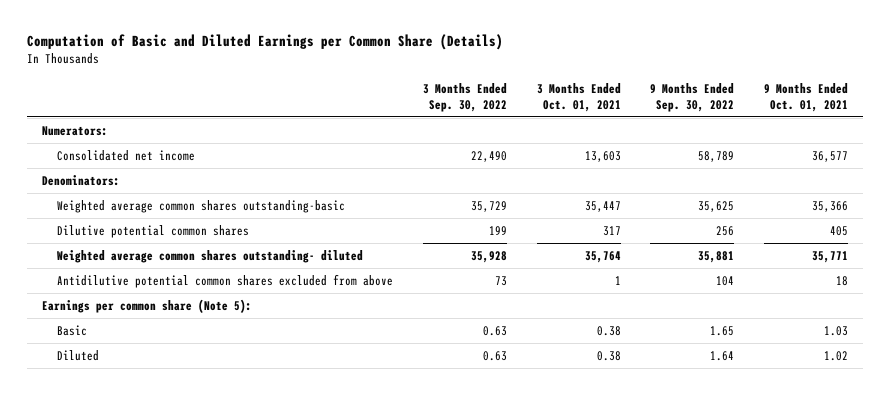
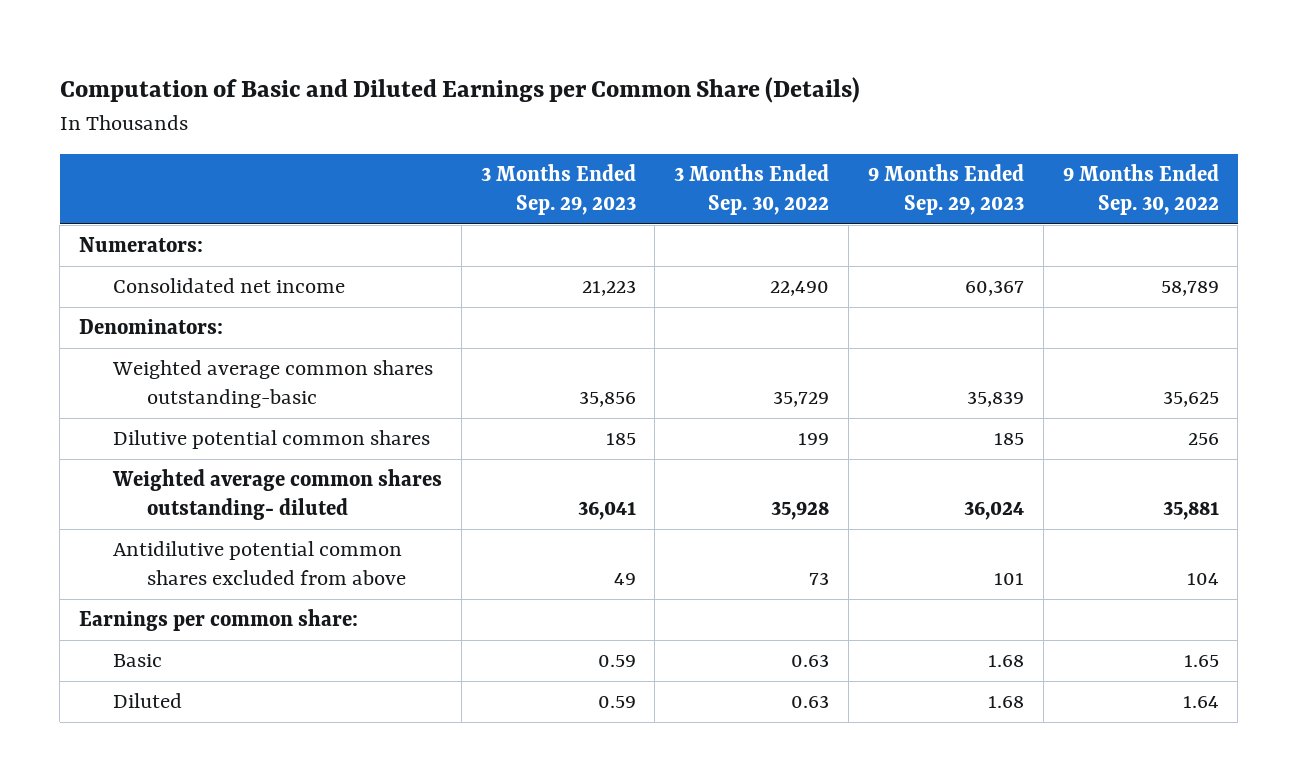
[536,82,621,112] 3 Months Ended Oct. 01, 2021 -> none
[764,82,849,112] 9 Months Ended Oct. 01, 2021 -> none
none -> [480,164,636,216] 3 Months Ended Sep. 29, 2023
none -> [867,164,1024,216] 9 Months Ended Sep. 29, 2023
[41,299,252,314] Earnings per common share (Note 5): -> [78,609,358,632] Earnings per common share:

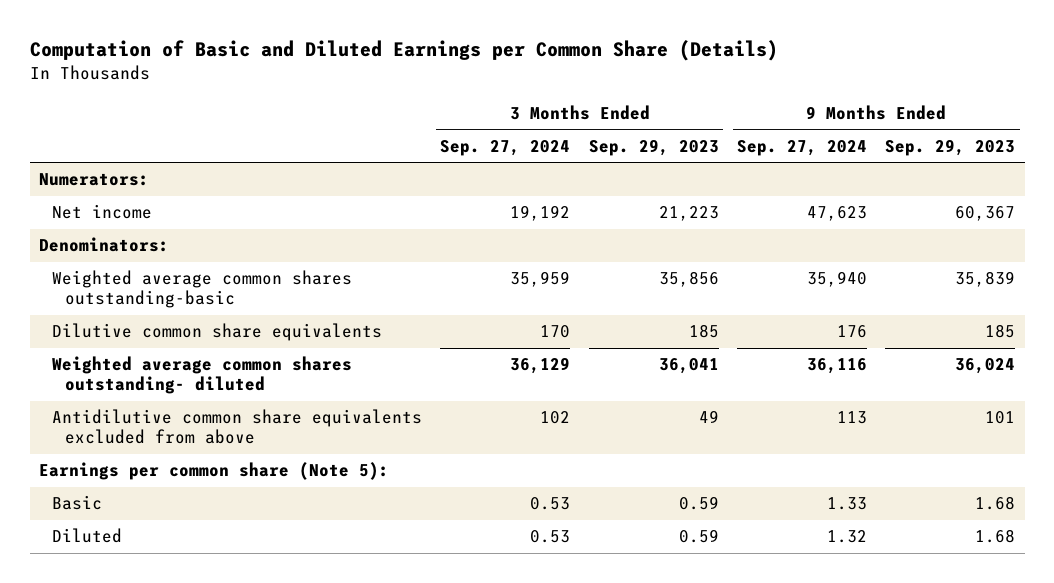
[674,164,830,216] 3 Months Ended Sep. 30, 2022 -> none
[1062,164,1219,216] 9 Months Ended Sep. 30, 2022 -> none
none -> [440,139,571,156] Sep. 27, 2024
none -> [737,139,868,156] Sep. 27, 2024
[112,278,345,294] Consolidated net income -> [52,204,153,220] Net income
[112,430,430,450] Dilutive potential common shares -> [52,323,383,342] Dilutive common share equivalents
[112,541,407,586] Antidilutive potential common shares excluded from above -> [52,409,423,445] Antidilutive common share equivalents excluded from above
[78,609,358,632] Earnings per common share: -> [39,462,390,481] Earnings per common share (Note 5):

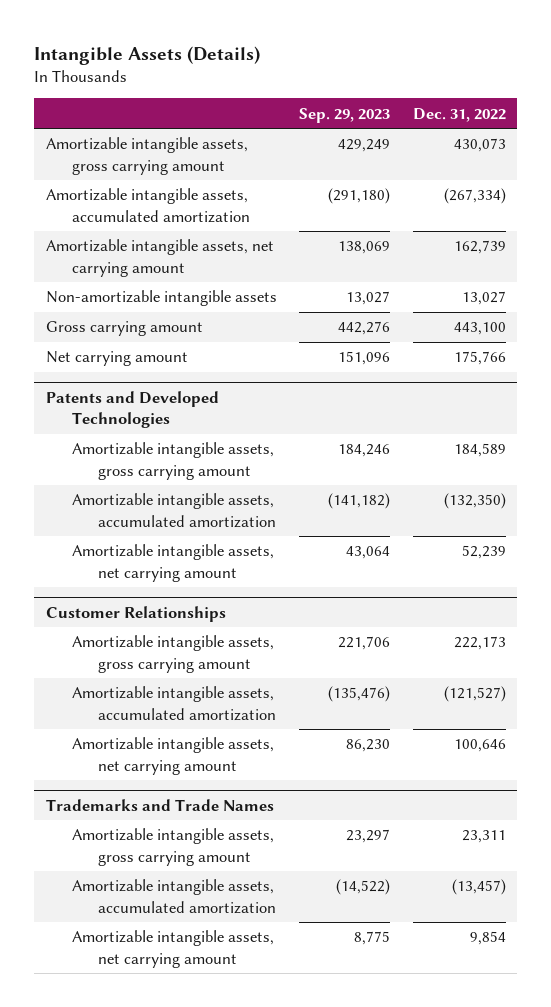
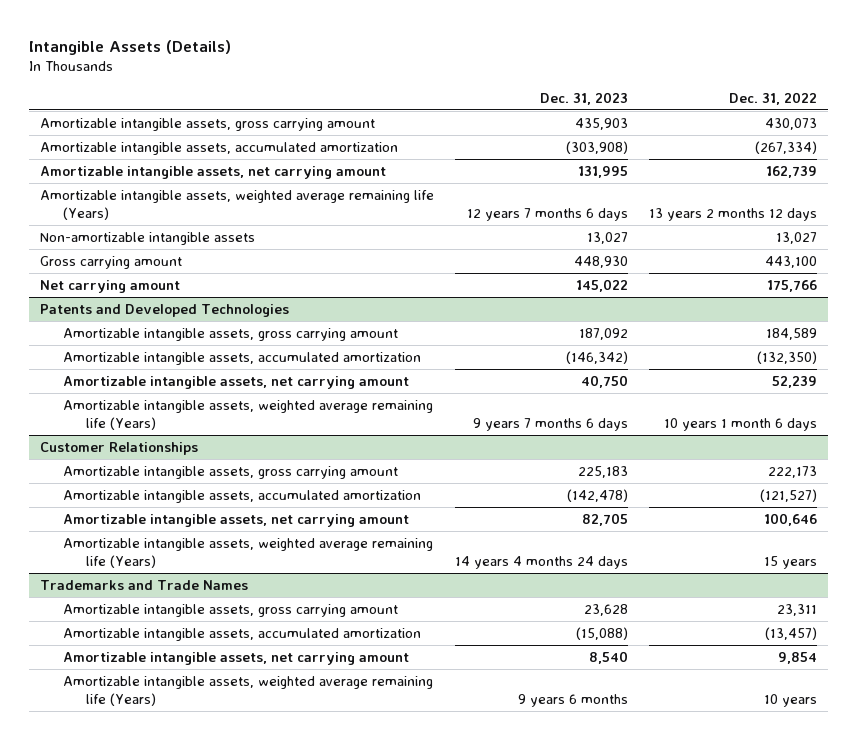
[299,107,391,123] Sep. 29, 2023 -> none
none -> [539,91,628,105] Dec. 31, 2023
none -> [39,189,434,221] Amortizable intangible assets, weighted average remaining life (Years)
none -> [62,399,433,431] Amortizable intangible assets, weighted average remaining life (Years)
none -> [62,537,433,569] Amortizable intangible assets, weighted average remaining life (Years)
none -> [62,675,433,707] Amortizable intangible assets, weighted average remaining life (Years)

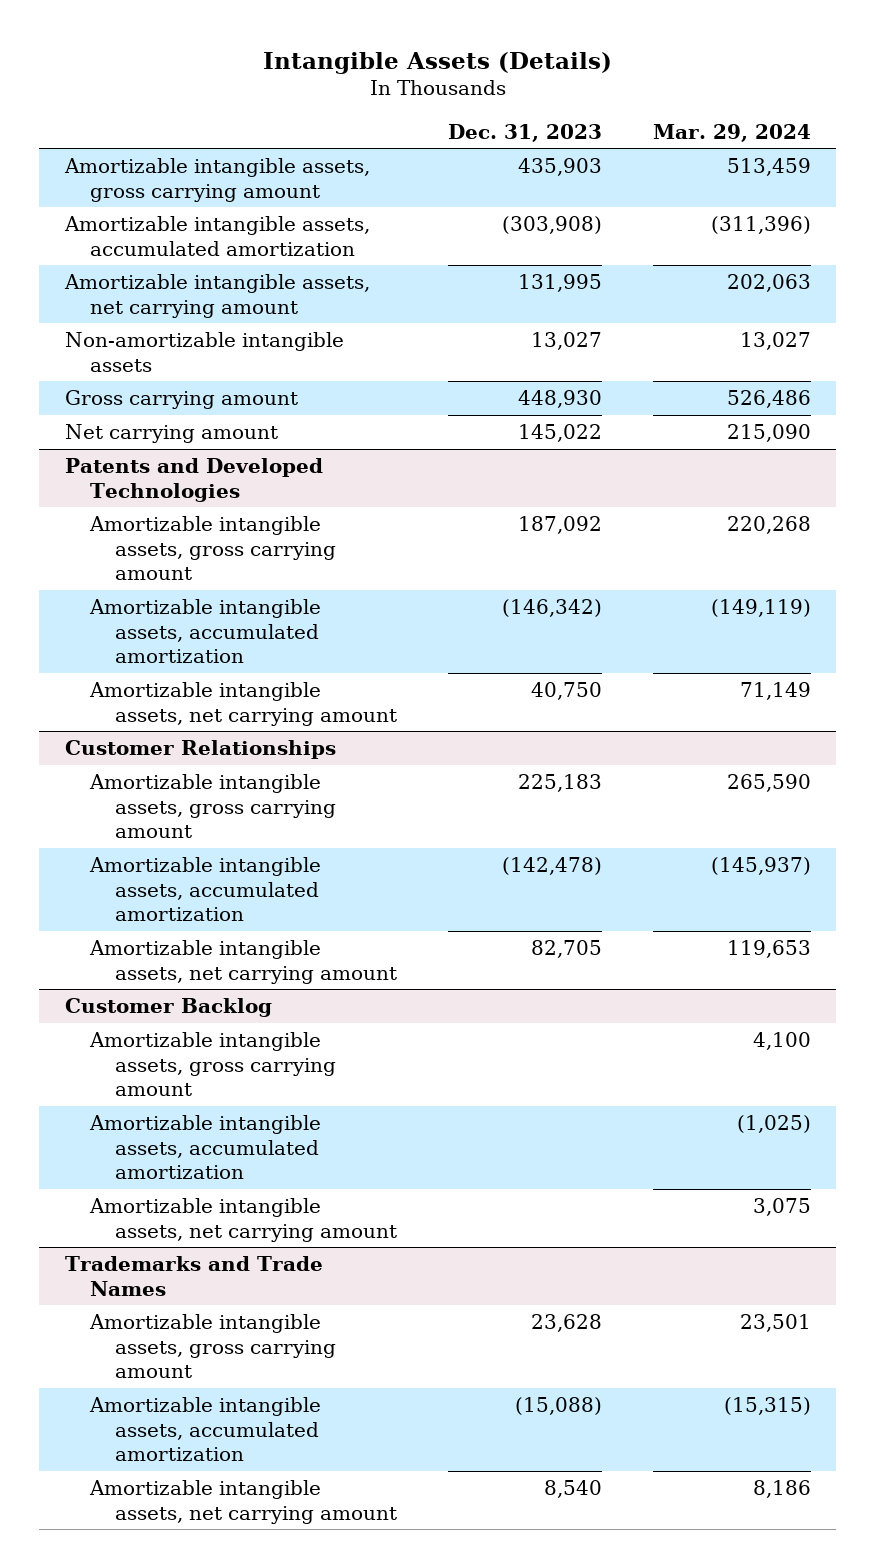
[729,91,818,105] Dec. 31, 2022 -> none
none -> [652,123,811,142] Mar. 29, 2024
[39,189,434,221] Amortizable intangible assets, weighted average remaining life (Years) -> none
[62,399,433,431] Amortizable intangible assets, weighted average remaining life (Years) -> none
[62,537,433,569] Amortizable intangible assets, weighted average remaining life (Years) -> none
none -> [64,997,272,1017] Customer Backlog
none -> [88,1031,336,1097] Amortizable intangible assets, gross carrying amount
none -> [88,1114,321,1180] Amortizable intangible assets, accumulated amortization
none -> [88,1197,397,1242] Amortizable intangible assets, net carrying amount
[62,675,433,707] Amortizable intangible assets, weighted average remaining life (Years) -> none

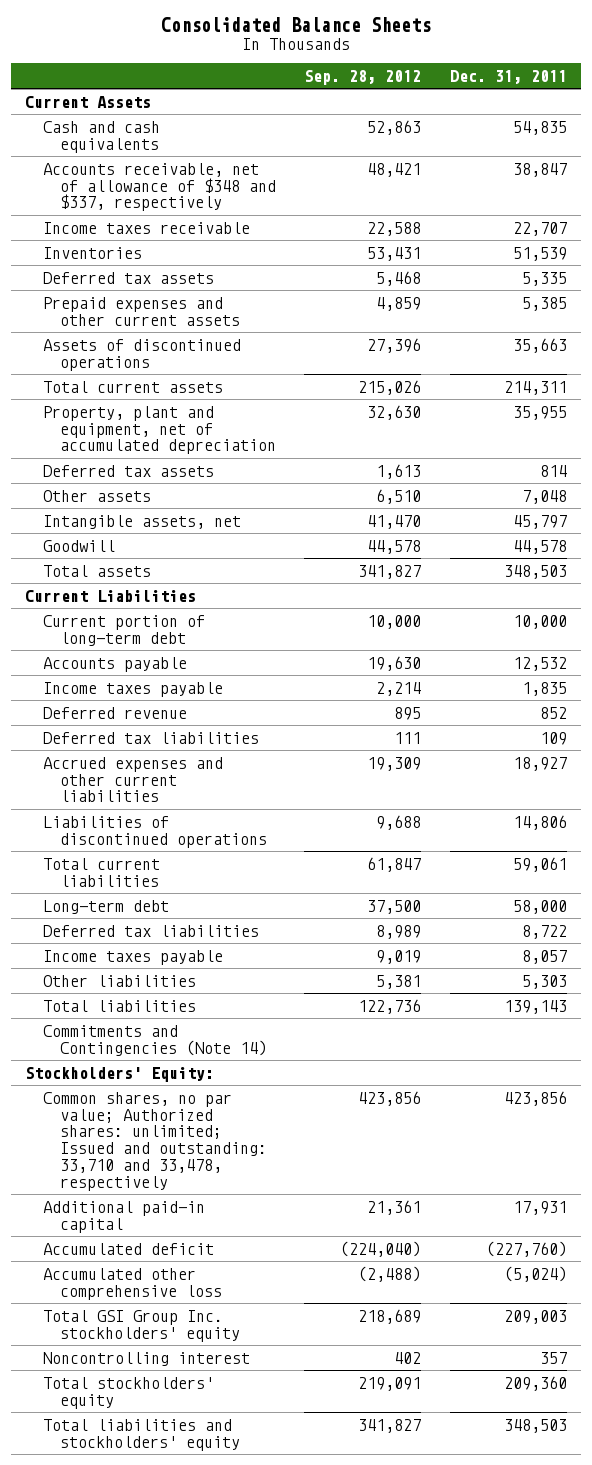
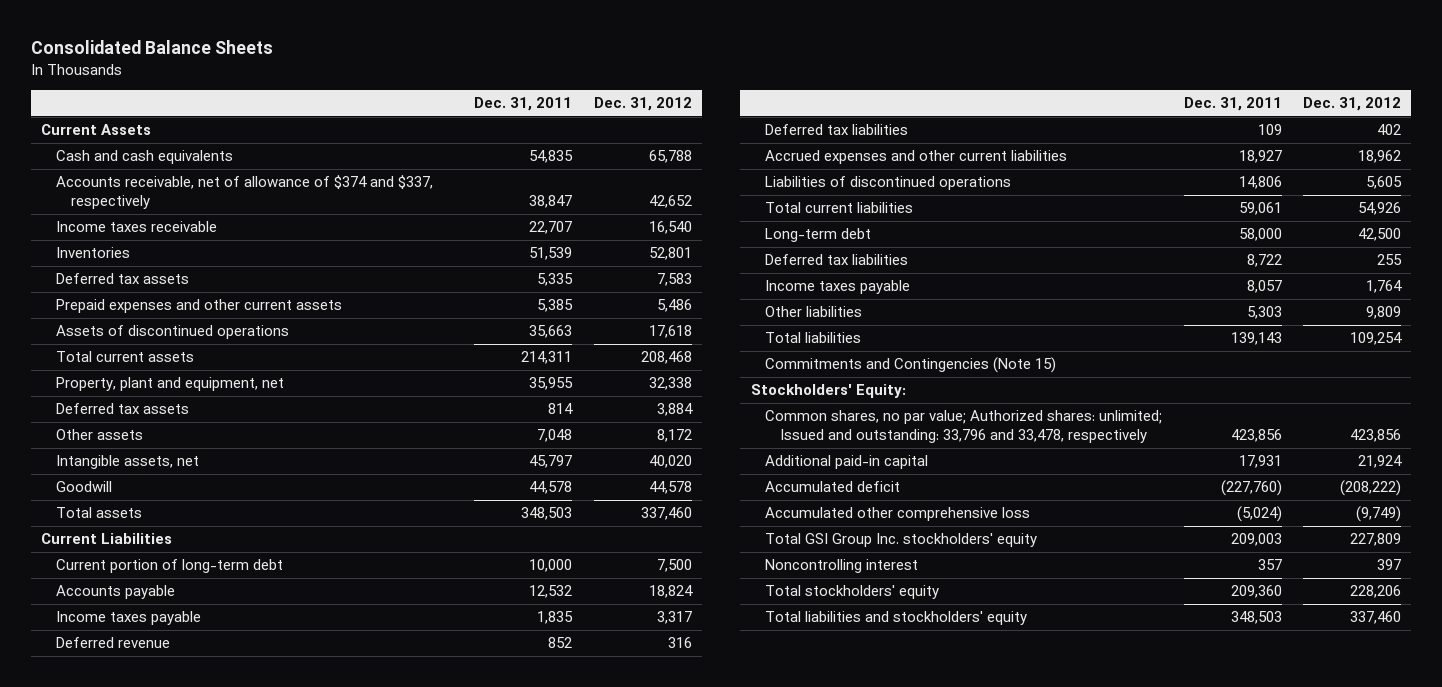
[304,69,422,85] Sep. 28, 2012 -> none
none -> [593,97,692,112] Dec. 31, 2012
[42,162,277,212] Accounts receivable, net of allowance of $348 and $337, respectively -> [56,175,434,210] Accounts receivable, net of allowance of $374 and $337, respectively
[42,405,277,455] Property, plant and equipment, net of accumulated depreciation -> [56,377,285,392] Property, plant and equipment, net
[42,1024,268,1056] Commitments and Contingencies (Note 14) -> [765,357,1057,374] Commitments and Contingencies (Note 15)
[42,1091,268,1191] Common shares, no par value; Authorized shares: unlimited; Issued and outstanding: 33,710 and 33,478, respectively -> [765,410,1163,444] Common shares, no par value; Authorized shares: unlimited; Issued and outstanding: 33,796 and 33,478, respectively

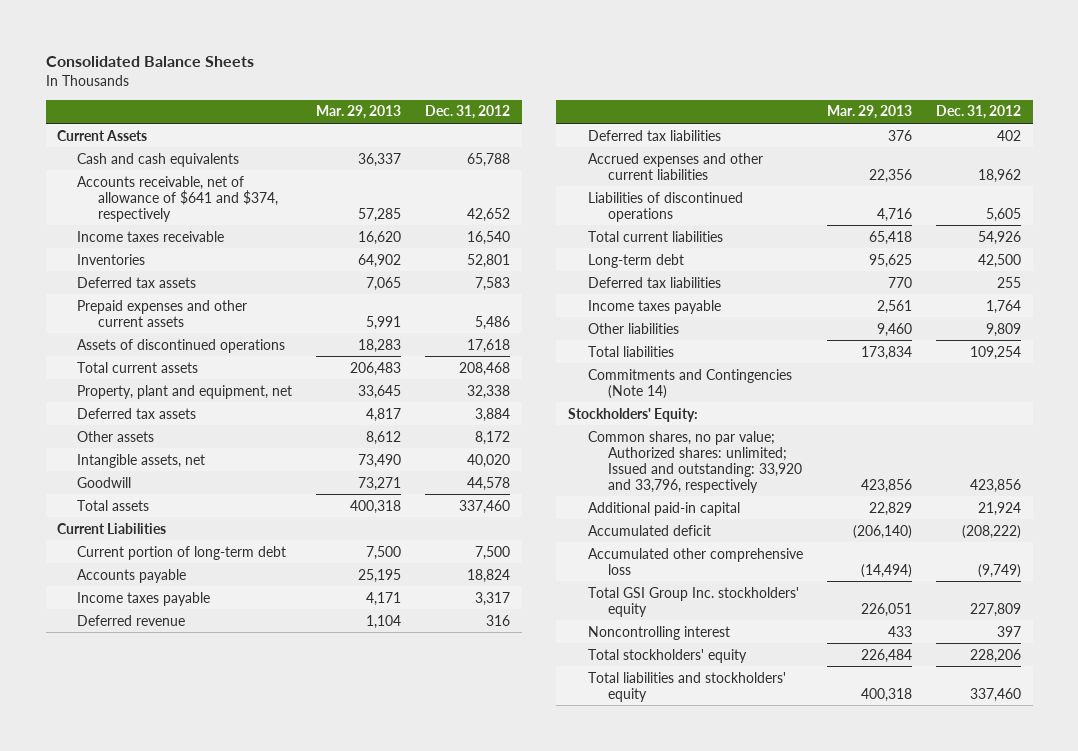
[474,97,573,112] Dec. 31, 2011 -> none
none -> [316,105,402,120] Mar. 29, 2013
[56,175,434,210] Accounts receivable, net of allowance of $374 and $337, respectively -> [77,175,278,222] Accounts receivable, net of allowance of $641 and $374, respectively
[765,357,1057,374] Commitments and Contingencies (Note 15) -> [588,368,793,399] Commitments and Contingencies (Note 14)
[765,410,1163,444] Common shares, no par value; Authorized shares: unlimited; Issued and outstanding: 33,796 and 33,478, respectively -> [588,430,803,493] Common shares, no par value; Authorized shares: unlimited; Issued and outstanding: 33,920 and 33,796, respectively

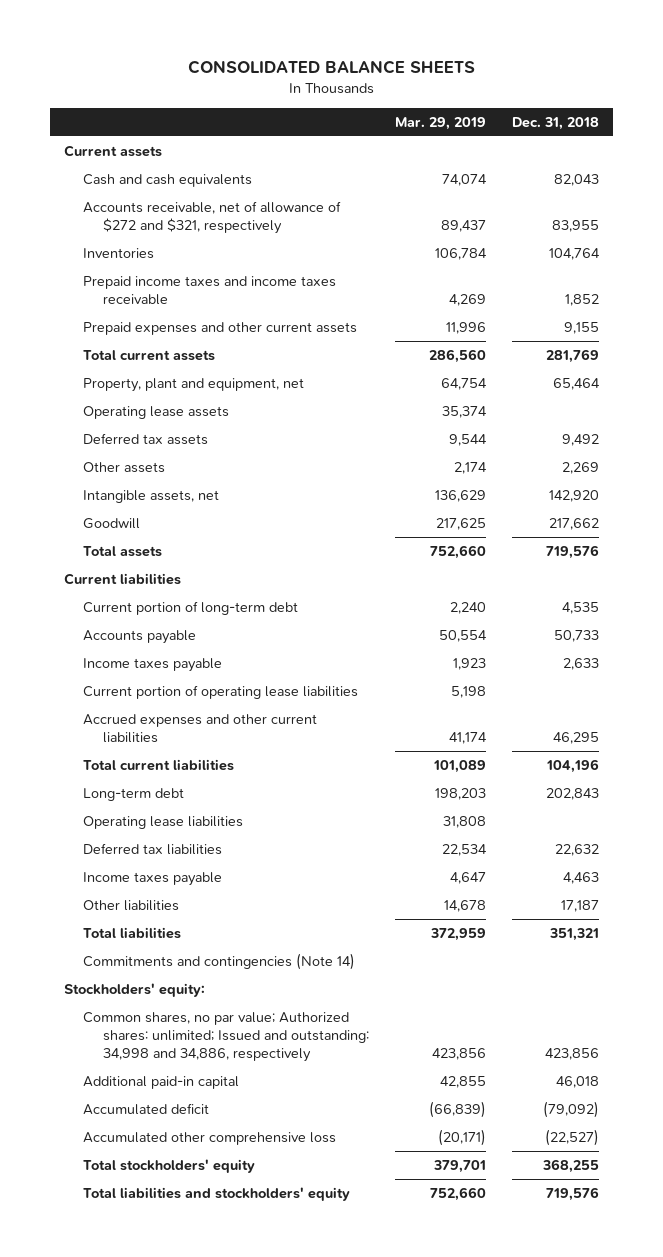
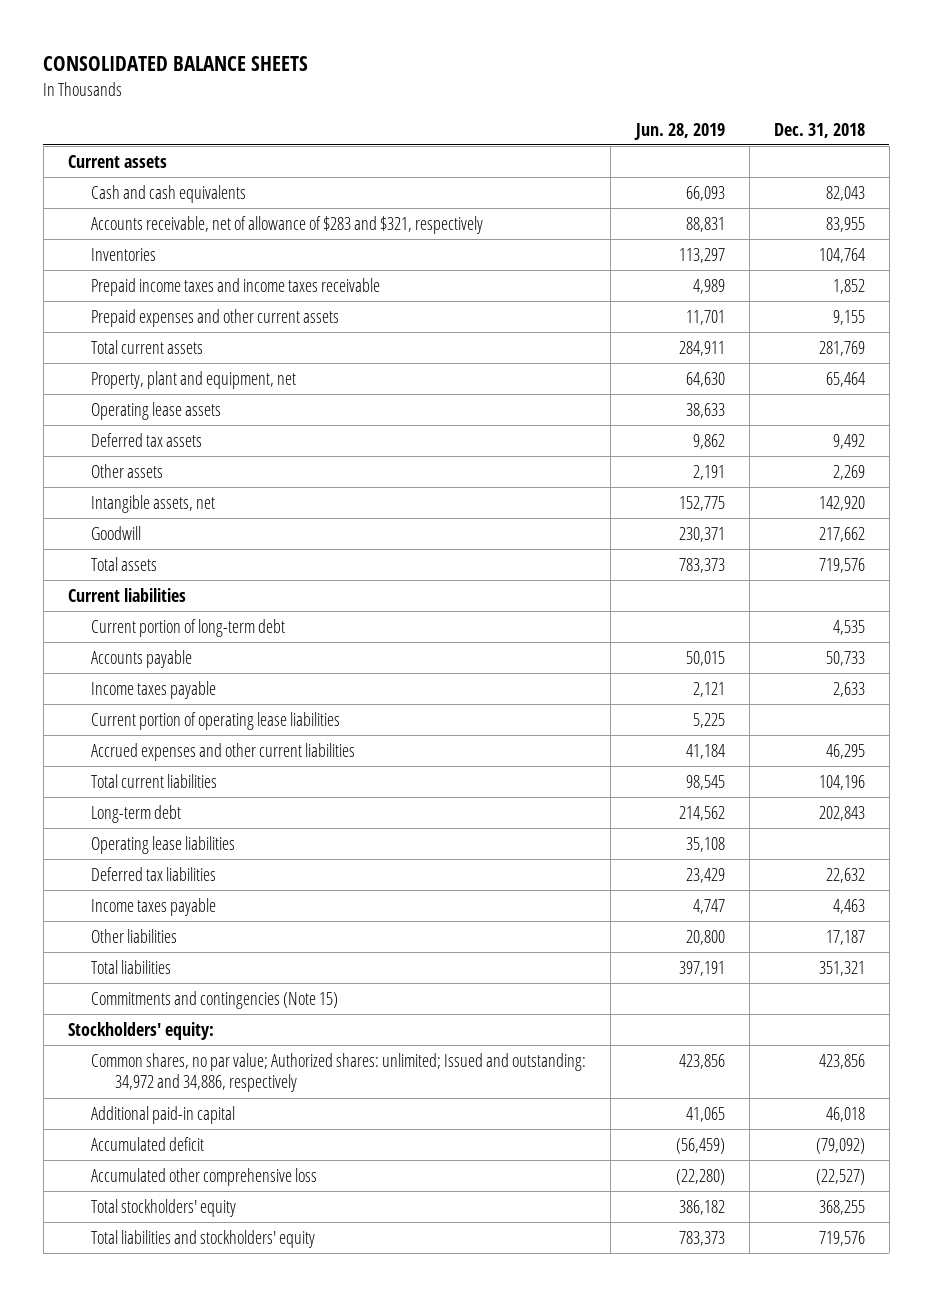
[395,116,487,130] Mar. 29, 2019 -> none
none -> [633,122,725,140] Jun. 28, 2019
[83,201,342,235] Accounts receivable, net of allowance of $272 and $321, respectively -> [91,216,484,235] Accounts receivable, net of allowance of $283 and $321, respectively
[83,953,356,971] Commitments and contingencies (Note 14) -> [91,991,339,1010] Commitments and contingencies (Note 15)
[83,1012,369,1063] Common shares, no par value; Authorized shares: unlimited; Issued and outstanding: 34,998 and 34,886, respectively -> [91,1053,587,1093] Common shares, no par value; Authorized shares: unlimited; Issued and outstanding: 34,972 and 34,886, respectively

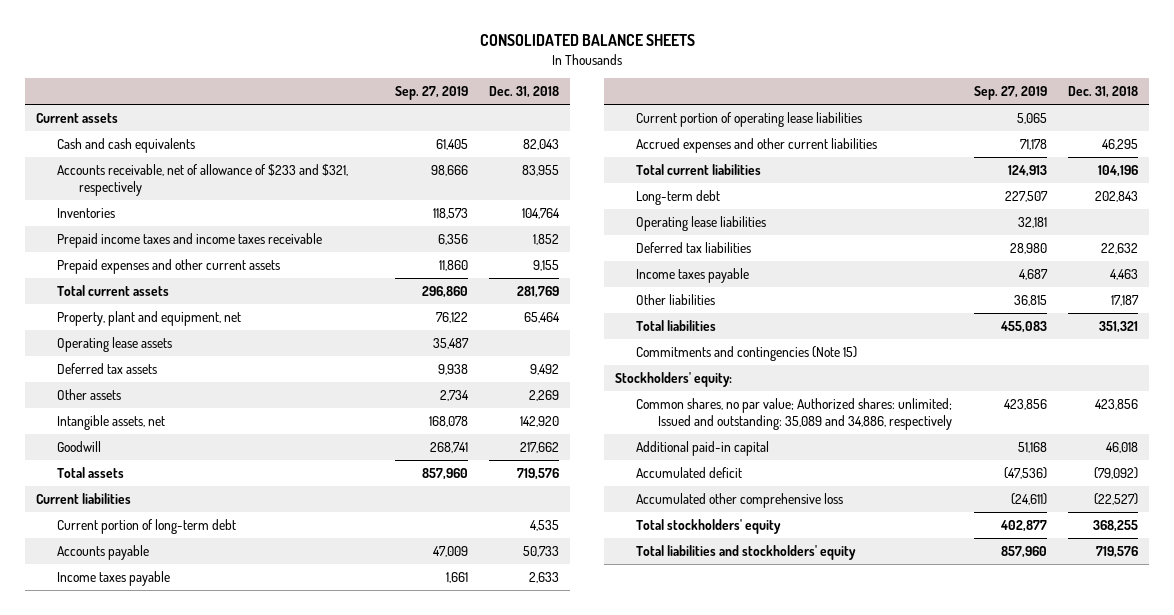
[633,122,725,140] Jun. 28, 2019 -> none
none -> [394,86,468,101] Sep. 27, 2019
[91,216,484,235] Accounts receivable, net of allowance of $283 and $321, respectively -> [57,163,349,197] Accounts receivable, net of allowance of $233 and $321, respectively
[91,1053,587,1093] Common shares, no par value; Authorized shares: unlimited; Issued and outstanding: 34,972 and 34,886, respectively -> [636,397,953,431] Common shares, no par value; Authorized shares: unlimited; Issued and outstanding: 35,089 and 34,886, respectively

